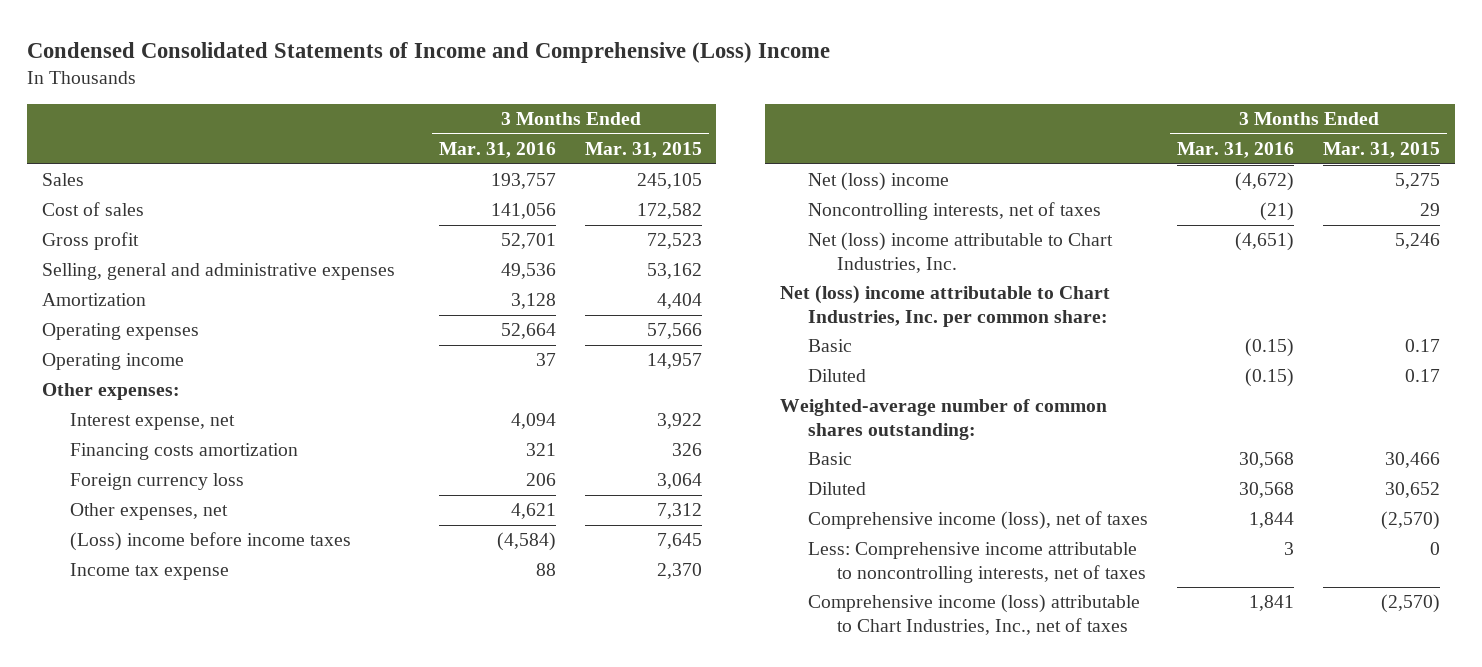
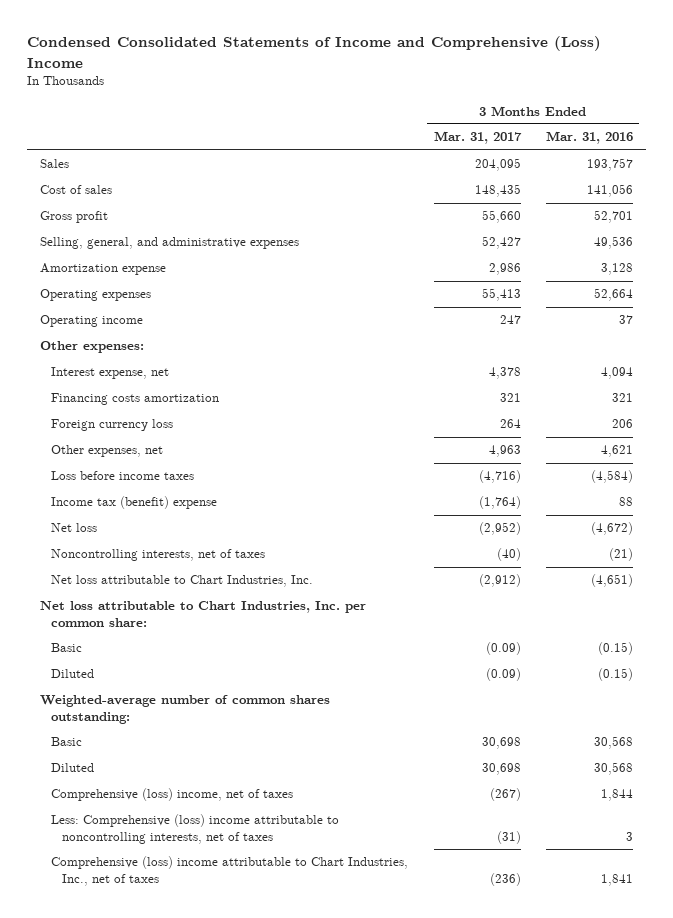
[585,142,703,159] Mar. 31, 2015 -> none
none -> [433,131,522,145] Mar. 31, 2017
[41,263,395,281] Selling, general and administrative expenses -> [39,237,299,250] Selling, general, and administrative expenses
[41,293,146,307] Amortization -> [39,263,166,276] Amortization expense
[70,532,352,552] (Loss) income before income taxes -> [51,471,195,481] Loss before income taxes
[70,563,230,581] Income tax expense -> [51,496,218,510] Income tax (benefit) expense
[808,172,950,192] Net (loss) income -> [51,523,98,533] Net loss
[808,232,1114,273] Net (loss) income attributable to Chart Industries, Inc. -> [51,575,314,588] Net loss attributable to Chart Industries, Inc.
[779,285,1110,327] Net (loss) income attributable to Chart Industries, Inc. per common share: -> [39,601,366,627] Net loss attributable to Chart Industries, Inc. per common share:
[808,511,1149,531] Comprehensive income (loss), net of taxes -> [51,788,294,802] Comprehensive (loss) income, net of taxes
[808,542,1146,583] Less: Comprehensive income attributable to noncontrolling interests, net of taxes -> [51,814,340,844] Less: Comprehensive (loss) income attributable to noncontrolling interests, net of taxes
[808,594,1141,635] Comprehensive income (loss) attributable to Chart Industries, Inc., net of taxes -> [51,856,409,886] Comprehensive (loss) income attributable to Chart Industries, Inc., net of taxes

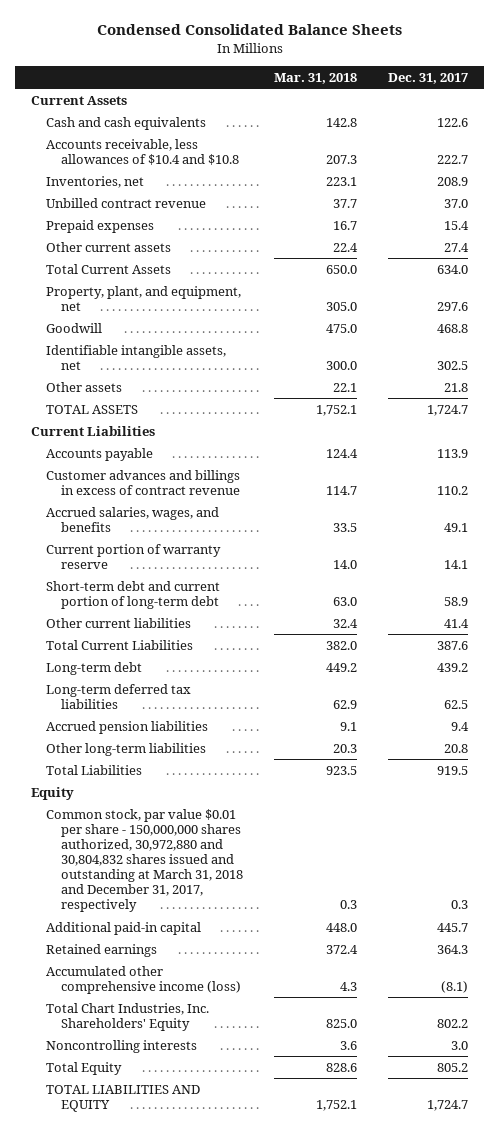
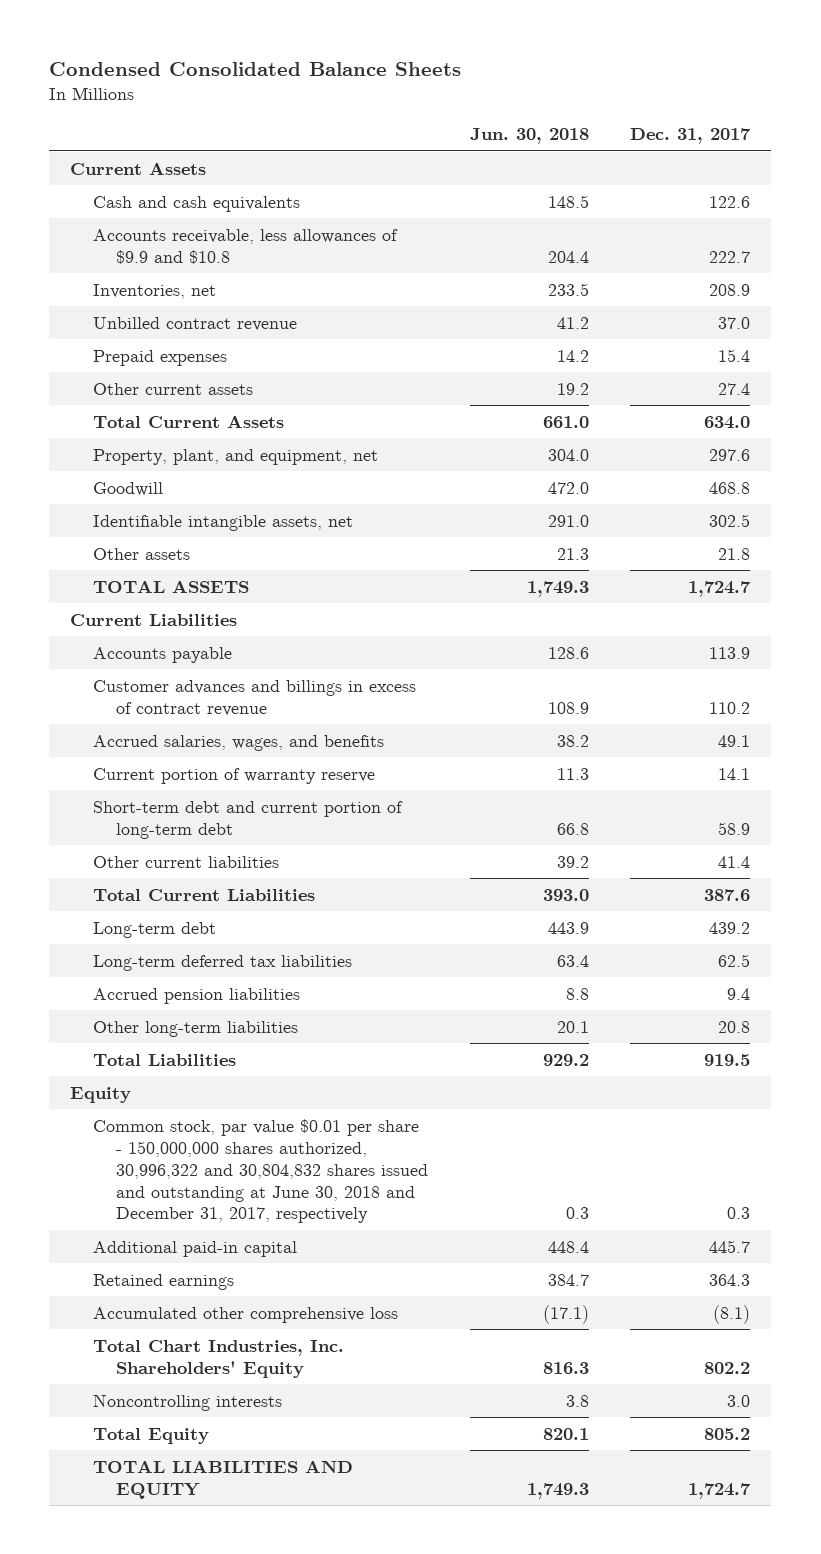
[274,72,358,84] Mar. 31, 2018 -> none
none -> [469,128,589,145] Jun. 30, 2018
[46,138,240,165] Accounts receivable, less allowances of $10.4 and $10.8 -> [93,228,399,264] Accounts receivable, less allowances of $9.9 and $10.8
[46,808,244,913] Common stock, par value $0.01 per share - 150,000,000 shares authorized, 30,972,880 and 30,804,832 shares issued and outstanding at March 31, 2018 and December 31, 2017, respectively -> [93,1118,429,1224] Common stock, par value $0.01 per share - 150,000,000 shares authorized, 30,996,322 and 30,804,832 shares issued and outstanding at June 30, 2018 and December 31, 2017, respectively
[46,965,242,994] Accumulated other comprehensive income (loss) -> [93,1306,399,1323] Accumulated other comprehensive loss

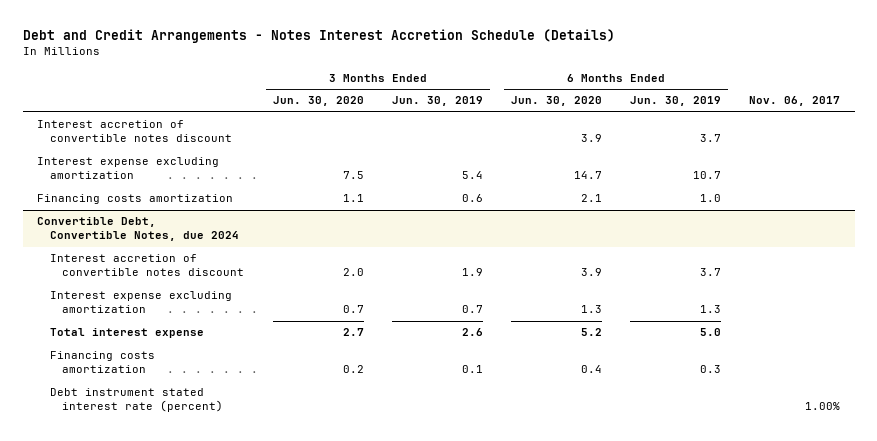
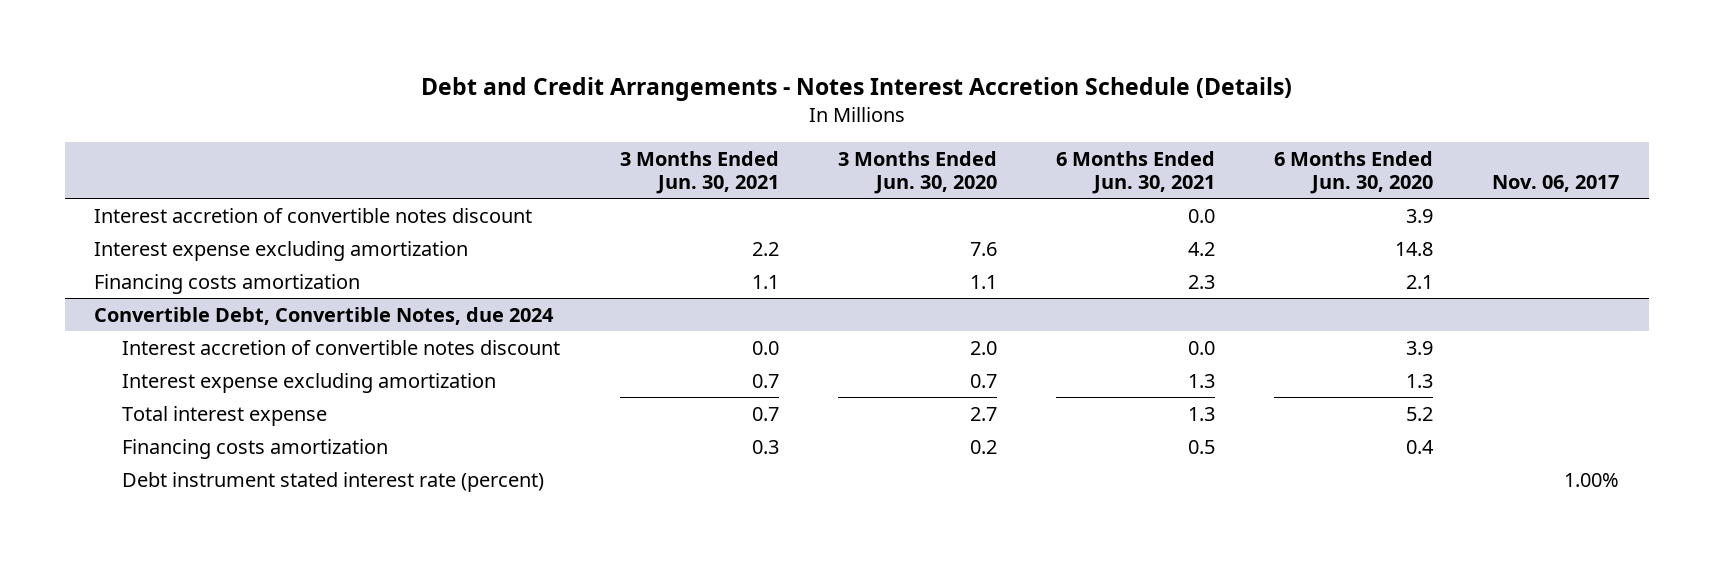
[391,96,483,107] Jun. 30, 2019 -> none
[630,96,722,107] Jun. 30, 2019 -> none
none -> [619,150,779,195] 3 Months Ended Jun. 30, 2021
none -> [1055,150,1215,195] 6 Months Ended Jun. 30, 2021
[342,171,364,180] 7.5 -> [969,241,997,256] 7.6
[574,171,603,180] 14.7 -> [1394,241,1433,256] 14.8

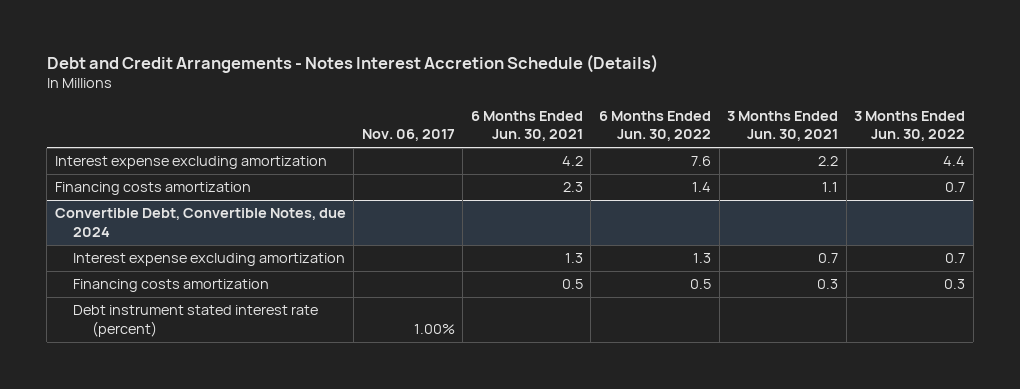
[837,150,997,195] 3 Months Ended Jun. 30, 2020 -> none
[1273,150,1433,195] 6 Months Ended Jun. 30, 2020 -> none
none -> [598,111,711,142] 6 Months Ended Jun. 30, 2022
none -> [854,111,966,142] 3 Months Ended Jun. 30, 2022
[94,207,533,223] Interest accretion of convertible notes discount -> none
[122,339,561,355] Interest accretion of convertible notes discount -> none
[122,405,328,426] Total interest expense -> none

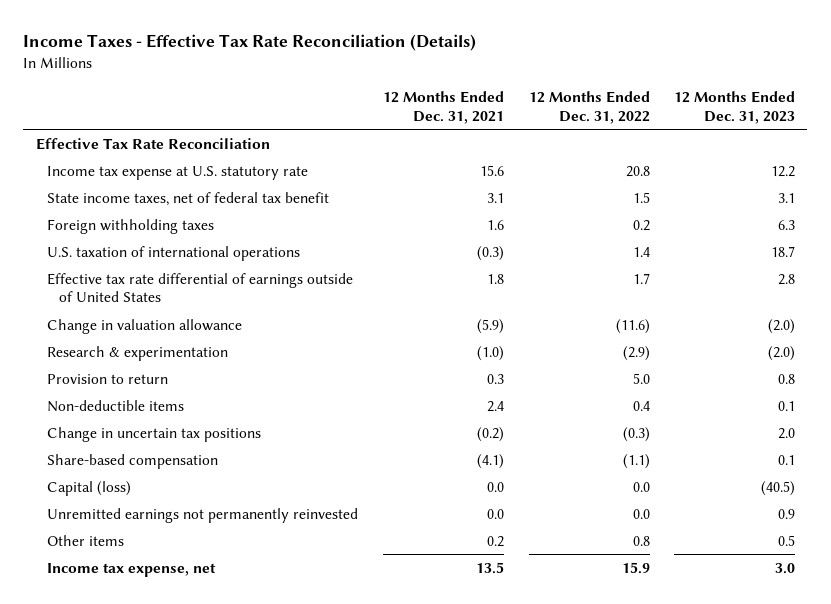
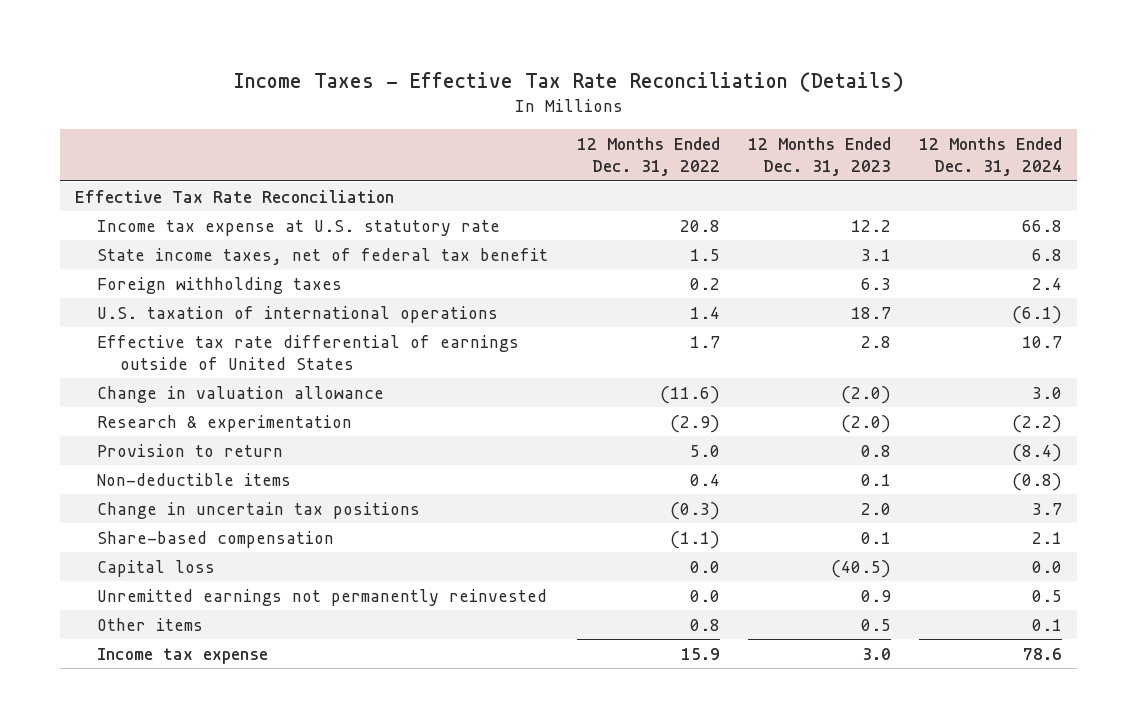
[383,91,505,124] 12 Months Ended Dec. 31, 2021 -> none
none -> [919,136,1063,177] 12 Months Ended Dec. 31, 2024
[47,480,132,496] Capital (loss) -> [97,559,216,577] Capital loss
[47,562,217,577] Income tax expense, net -> [97,647,269,664] Income tax expense

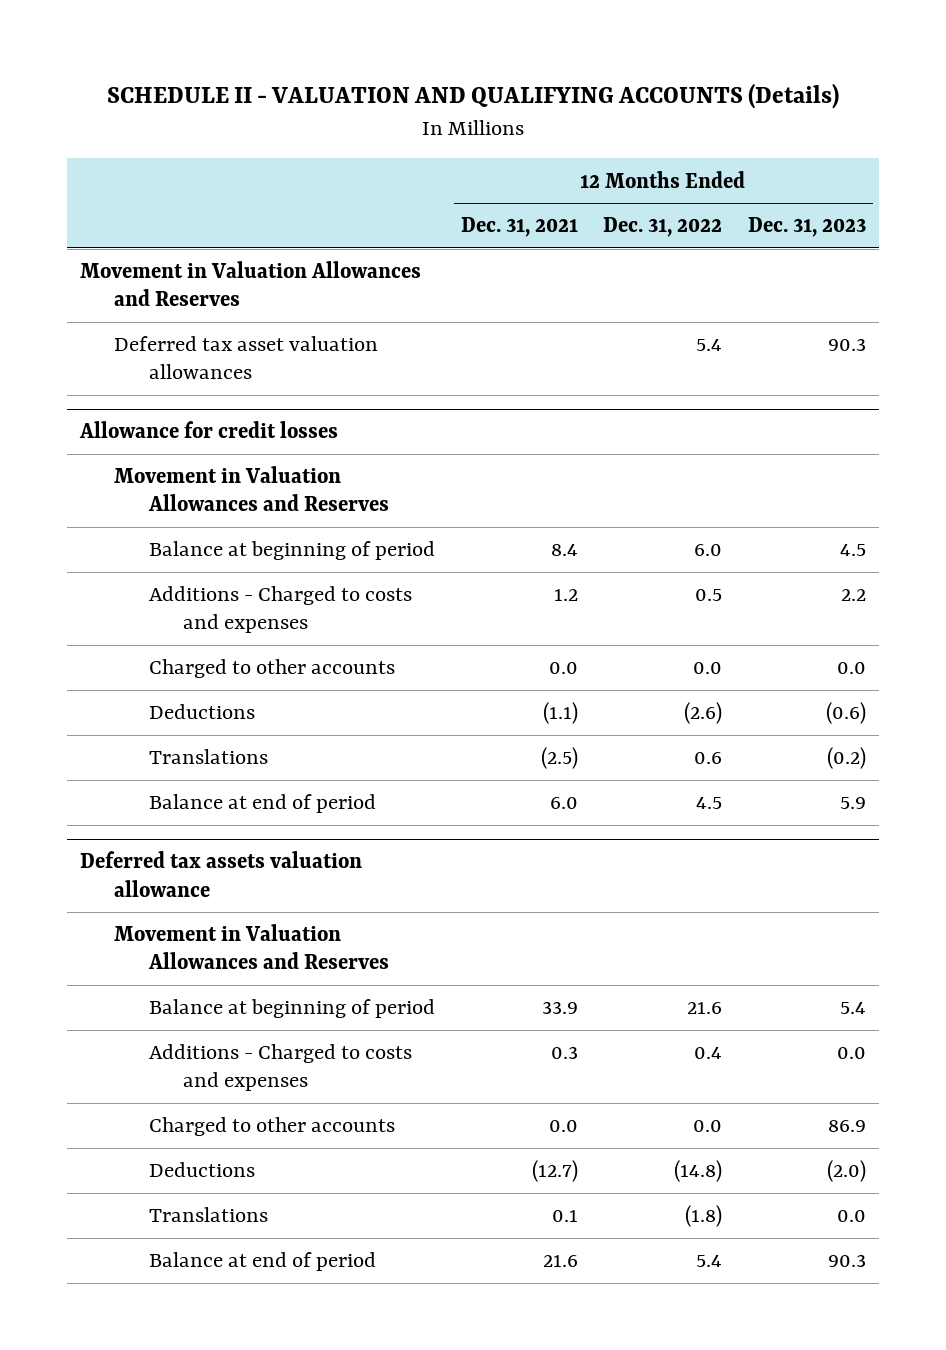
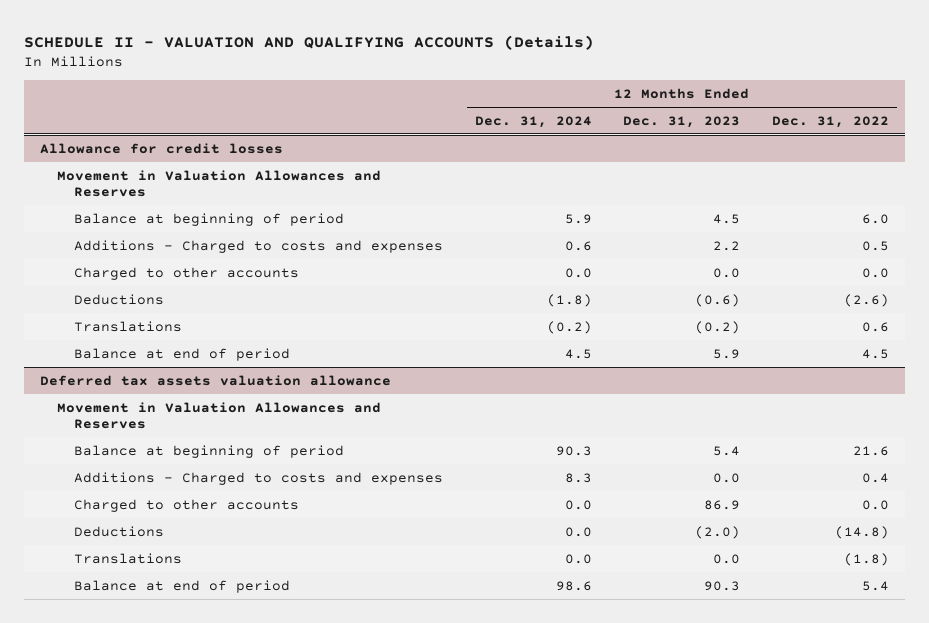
[460,217,578,238] Dec. 31, 2021 -> none
none -> [474,115,592,128] Dec. 31, 2024
[79,261,421,307] Movement in Valuation Allowances and Reserves -> none
[114,336,379,380] Deferred tax asset valuation allowances -> none

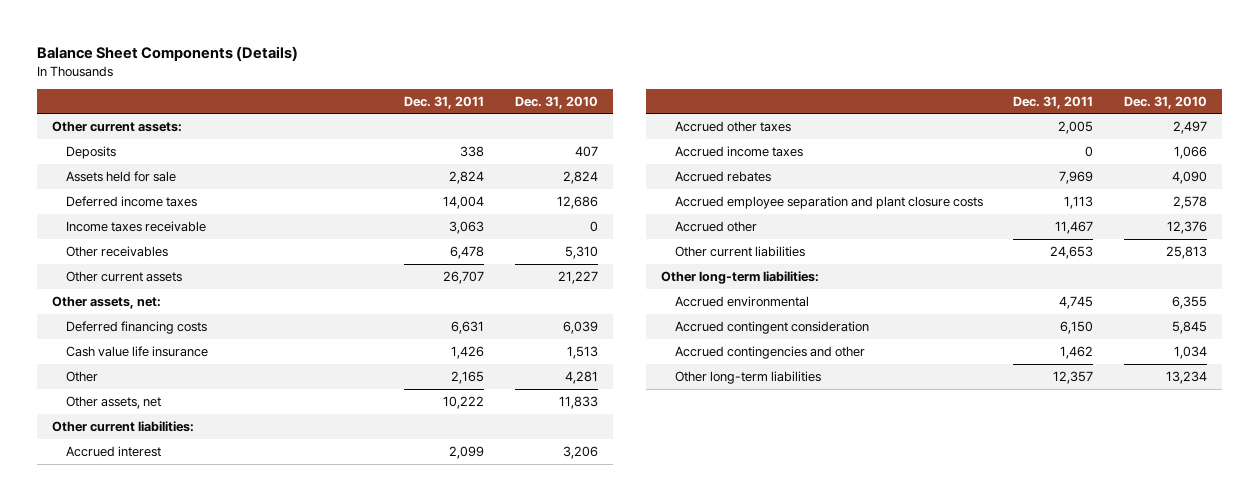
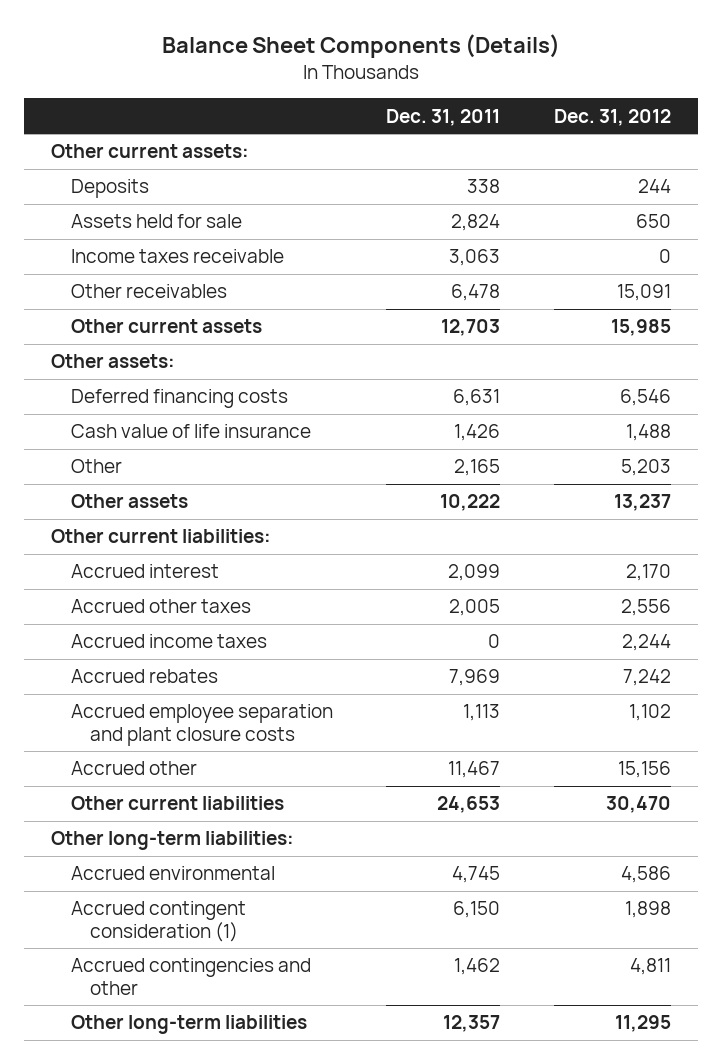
[514,95,598,109] Dec. 31, 2010 -> none
none -> [554,108,672,126] Dec. 31, 2012
[65,196,197,208] Deferred income taxes -> none
[443,271,485,285] 26,707 -> [441,319,501,337] 12,703
[52,296,162,310] Other assets, net: -> [50,354,175,369] Other assets:
[65,346,208,358] Cash value life insurance -> [70,424,311,439] Cash value of life insurance
[65,396,161,410] Other assets, net -> [70,494,188,509] Other assets
[674,321,869,335] Accrued contingent consideration -> [70,901,246,942] Accrued contingent consideration (1)

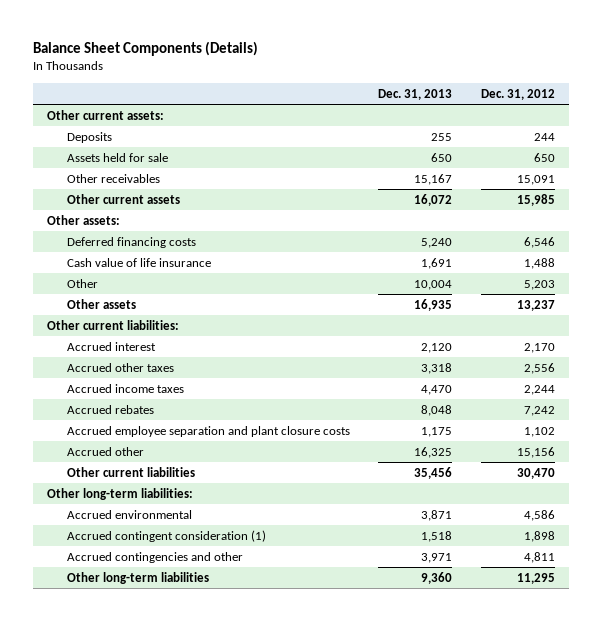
[386,108,501,126] Dec. 31, 2011 -> none
none -> [378,88,453,100] Dec. 31, 2013
[70,249,284,264] Income taxes receivable -> none

